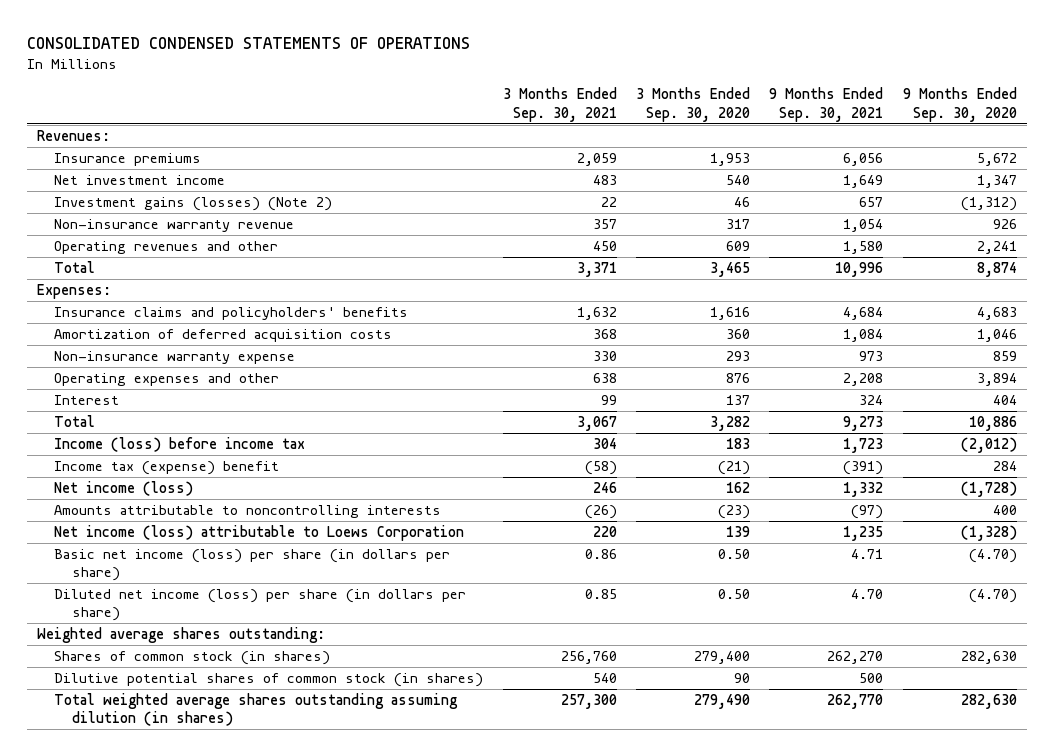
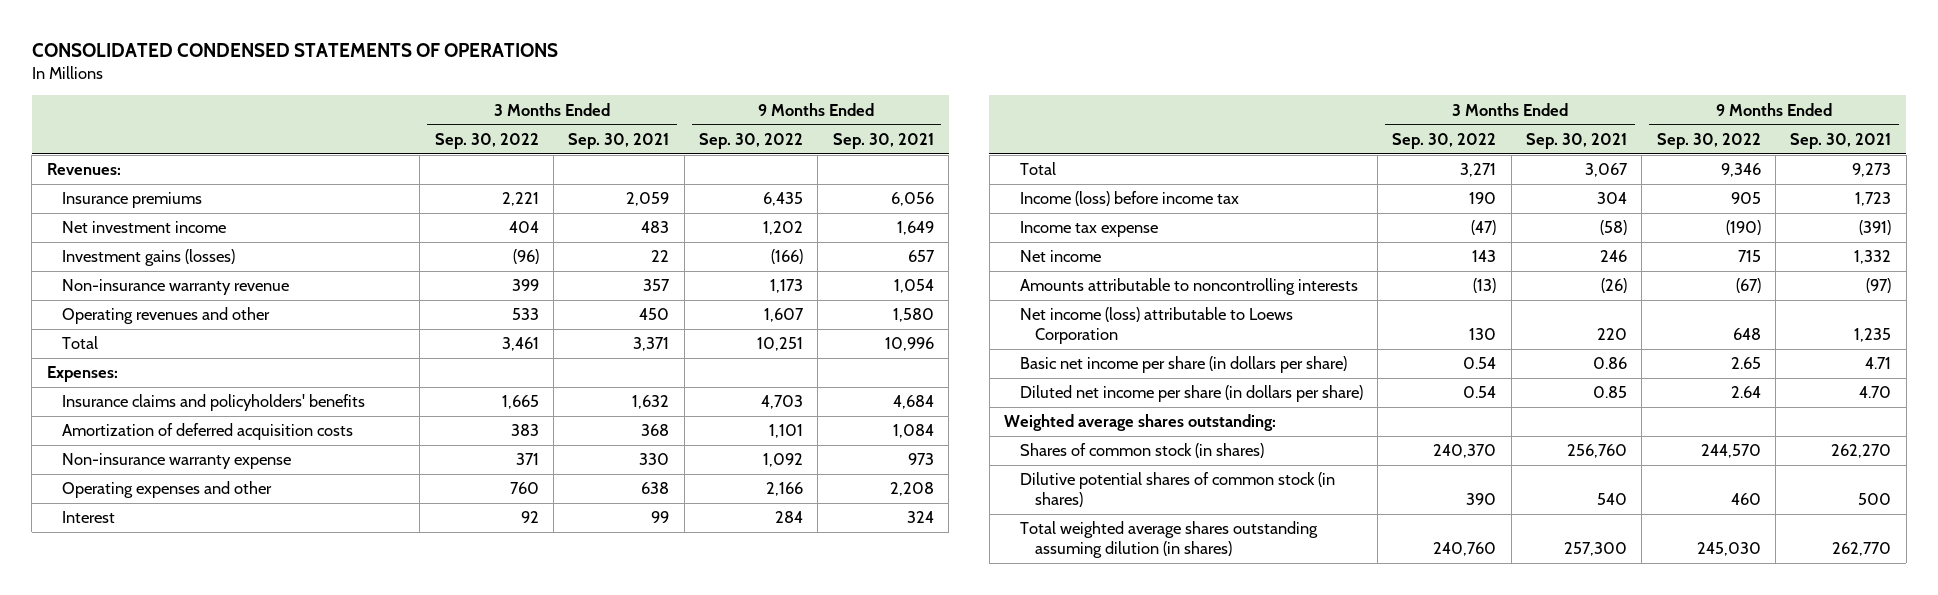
[636,87,751,122] 3 Months Ended Sep. 30, 2020 -> none
[902,87,1017,122] 9 Months Ended Sep. 30, 2020 -> none
none -> [434,132,539,149] Sep. 30, 2022
none -> [699,132,804,149] Sep. 30, 2022
[54,197,333,212] Investment gains (losses) (Note 2) -> [62,249,236,267] Investment gains (losses)
[54,461,280,476] Income tax (expense) benefit -> [1019,221,1158,238] Income tax expense
[54,481,194,497] Net income (loss) -> [1019,250,1101,263] Net income
[54,549,451,582] Basic net income (loss) per share (in dollars per share) -> [1019,356,1347,374] Basic net income per share (in dollars per share)
[54,589,467,622] Diluted net income (loss) per share (in dollars per share) -> [1019,385,1363,403] Diluted net income per share (in dollars per share)

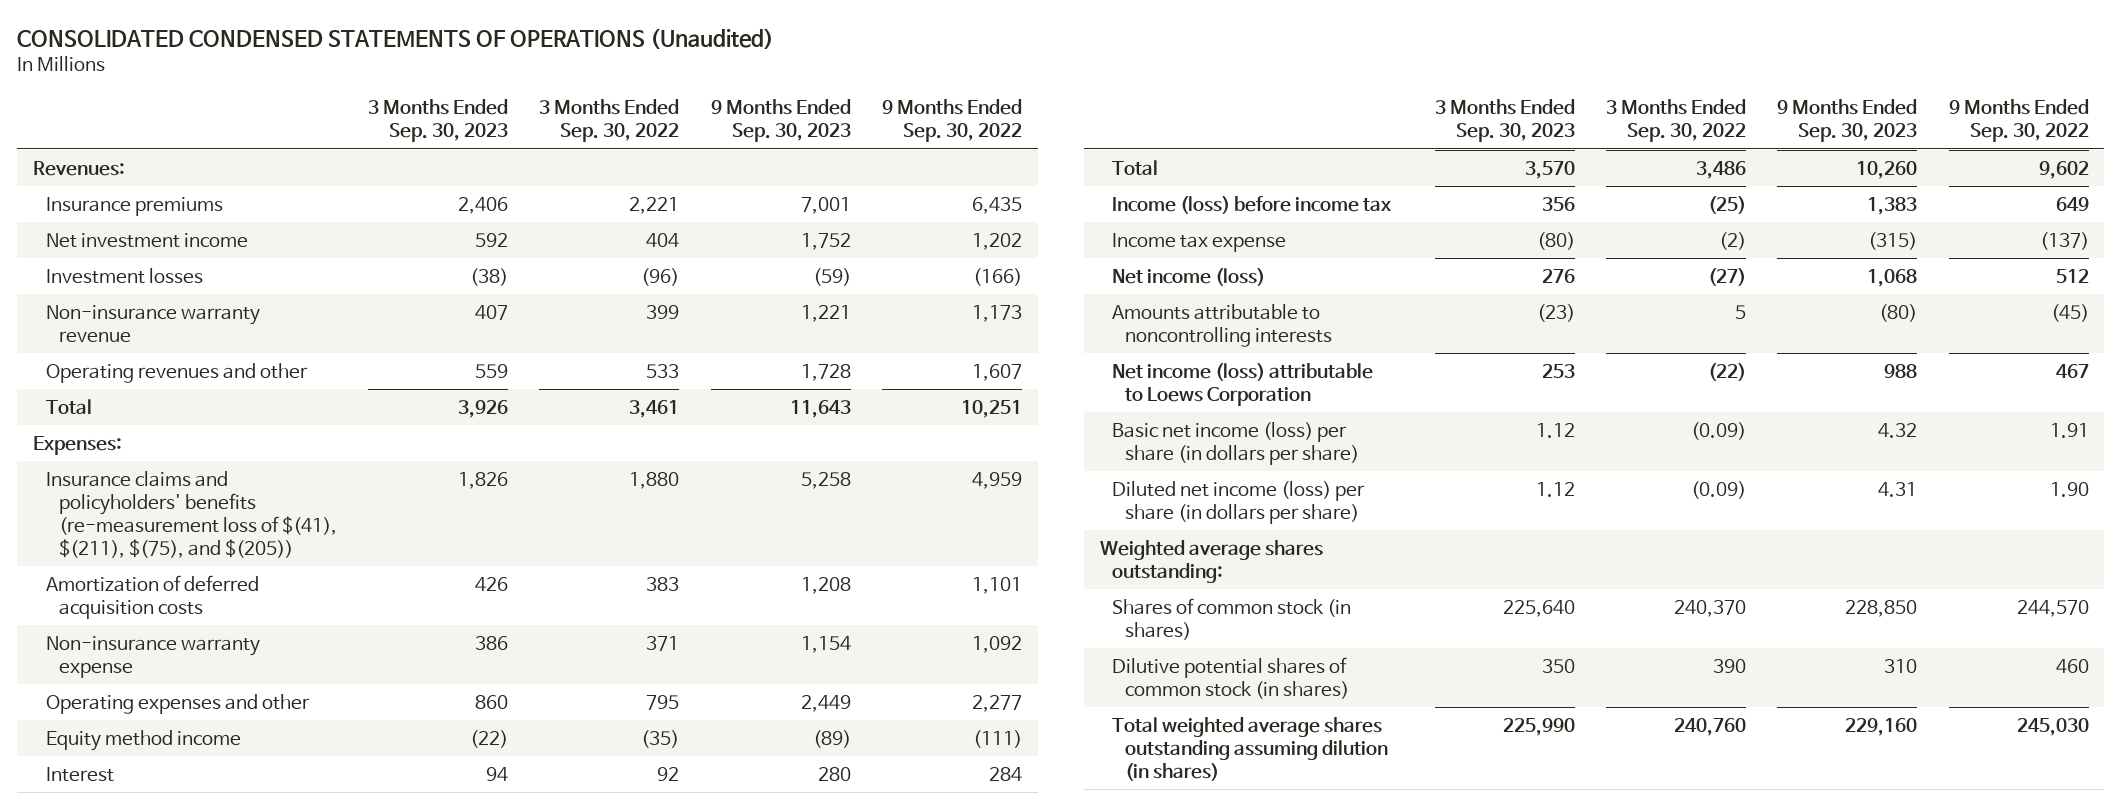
[31,43,558,58] CONSOLIDATED CONDENSED STATEMENTS OF OPERATIONS -> [17,27,775,49] CONSOLIDATED CONDENSED STATEMENTS OF OPERATIONS (Unaudited)
[568,132,670,149] Sep. 30, 2021 -> none
[832,132,934,149] Sep. 30, 2021 -> none
none -> [367,99,508,143] 3 Months Ended Sep. 30, 2023
none -> [710,99,851,143] 9 Months Ended Sep. 30, 2023
[62,249,236,267] Investment gains (losses) -> [45,267,203,284] Investment losses
[62,394,366,412] Insurance claims and policyholders' benefits -> [45,470,337,558] Insurance claims and policyholders' benefits (re-measurement loss of $(41), $(211), $(75), and $(205))
[501,395,539,410] 1,665 -> [629,471,680,489] 1,880
[761,395,804,410] 4,703 -> [972,471,1023,489] 4,959
[509,482,539,495] 760 -> [646,694,680,710] 795
[766,482,804,497] 2,166 -> [972,694,1023,712] 2,277
none -> [45,729,241,751] Equity method income
[1460,163,1497,178] 3,271 -> [1696,160,1747,179] 3,486
[1720,163,1761,178] 9,346 -> [2038,160,2089,179] 9,602
[1469,192,1497,205] 190 -> [1708,195,1747,214] (25)
[1730,192,1761,205] 905 -> [2055,196,2089,211] 649
[1471,220,1497,236] (47) -> [1719,231,1747,250] (2)
[1725,220,1761,236] (190) -> [2039,231,2089,250] (137)
[1019,250,1101,263] Net income -> [1112,267,1266,286] Net income (loss)
[1472,250,1497,263] 143 -> [1708,267,1747,286] (27)
[1737,250,1761,263] 715 -> [2055,268,2089,283] 512
[1473,278,1497,294] (13) -> [1735,304,1747,319] 5
[1735,278,1761,294] (67) -> [2050,303,2089,322] (45)
[1469,327,1497,340] 130 -> [1708,362,1747,381] (22)
[1732,327,1761,340] 648 -> [2055,363,2089,378] 467
[1019,356,1347,374] Basic net income per share (in dollars per share) -> [1112,421,1360,465] Basic net income (loss) per share (in dollars per share)
[1463,357,1497,370] 0.54 -> [1691,421,1747,440] (0.09)
[1730,357,1761,370] 2.65 -> [2049,422,2089,438] 1.91
[1019,385,1363,403] Diluted net income per share (in dollars per share) -> [1112,480,1366,524] Diluted net income (loss) per share (in dollars per share)
[1463,386,1497,399] 0.54 -> [1691,480,1747,499] (0.09)
[1730,386,1761,399] 2.64 -> [2049,481,2089,497] 1.90

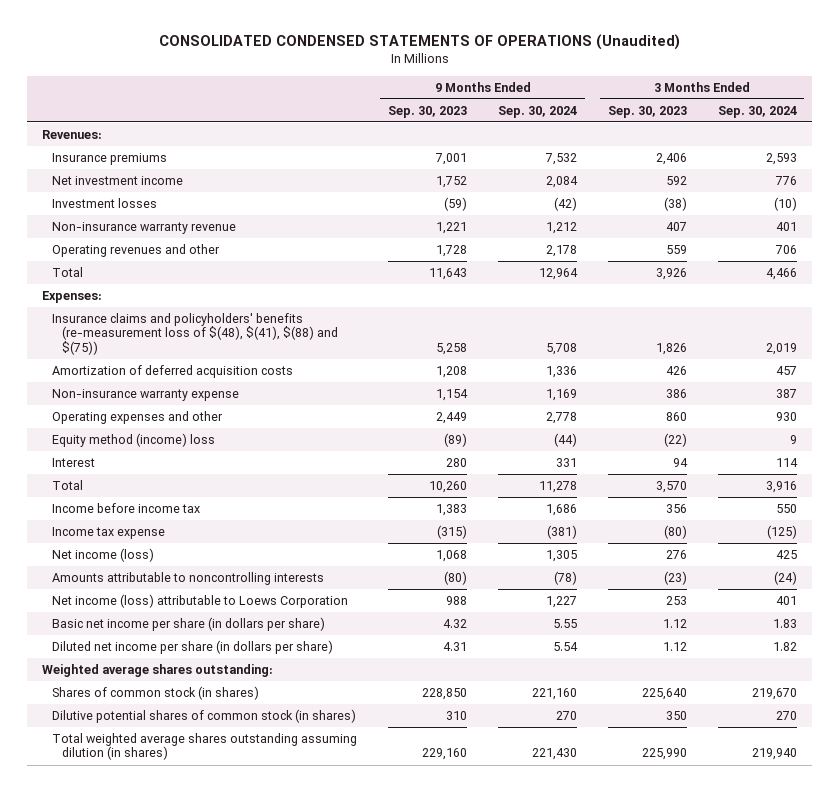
[539,99,680,143] 3 Months Ended Sep. 30, 2022 -> none
[882,99,1023,143] 9 Months Ended Sep. 30, 2022 -> none
none -> [497,105,577,118] Sep. 30, 2024
none -> [717,105,797,118] Sep. 30, 2024
[45,470,337,558] Insurance claims and policyholders' benefits (re-measurement loss of $(41), $(211), $(75), and $(205)) -> [52,312,339,356] Insurance claims and policyholders' benefits (re-measurement loss of $(48), $(41), $(88) and $(75))
[45,729,241,751] Equity method income -> [52,432,216,447] Equity method (income) loss
[1112,195,1392,214] Income (loss) before income tax -> [52,502,201,513] Income before income tax
[1112,421,1360,465] Basic net income (loss) per share (in dollars per share) -> [52,616,326,631] Basic net income per share (in dollars per share)
[1112,480,1366,524] Diluted net income (loss) per share (in dollars per share) -> [52,639,334,654] Diluted net income per share (in dollars per share)

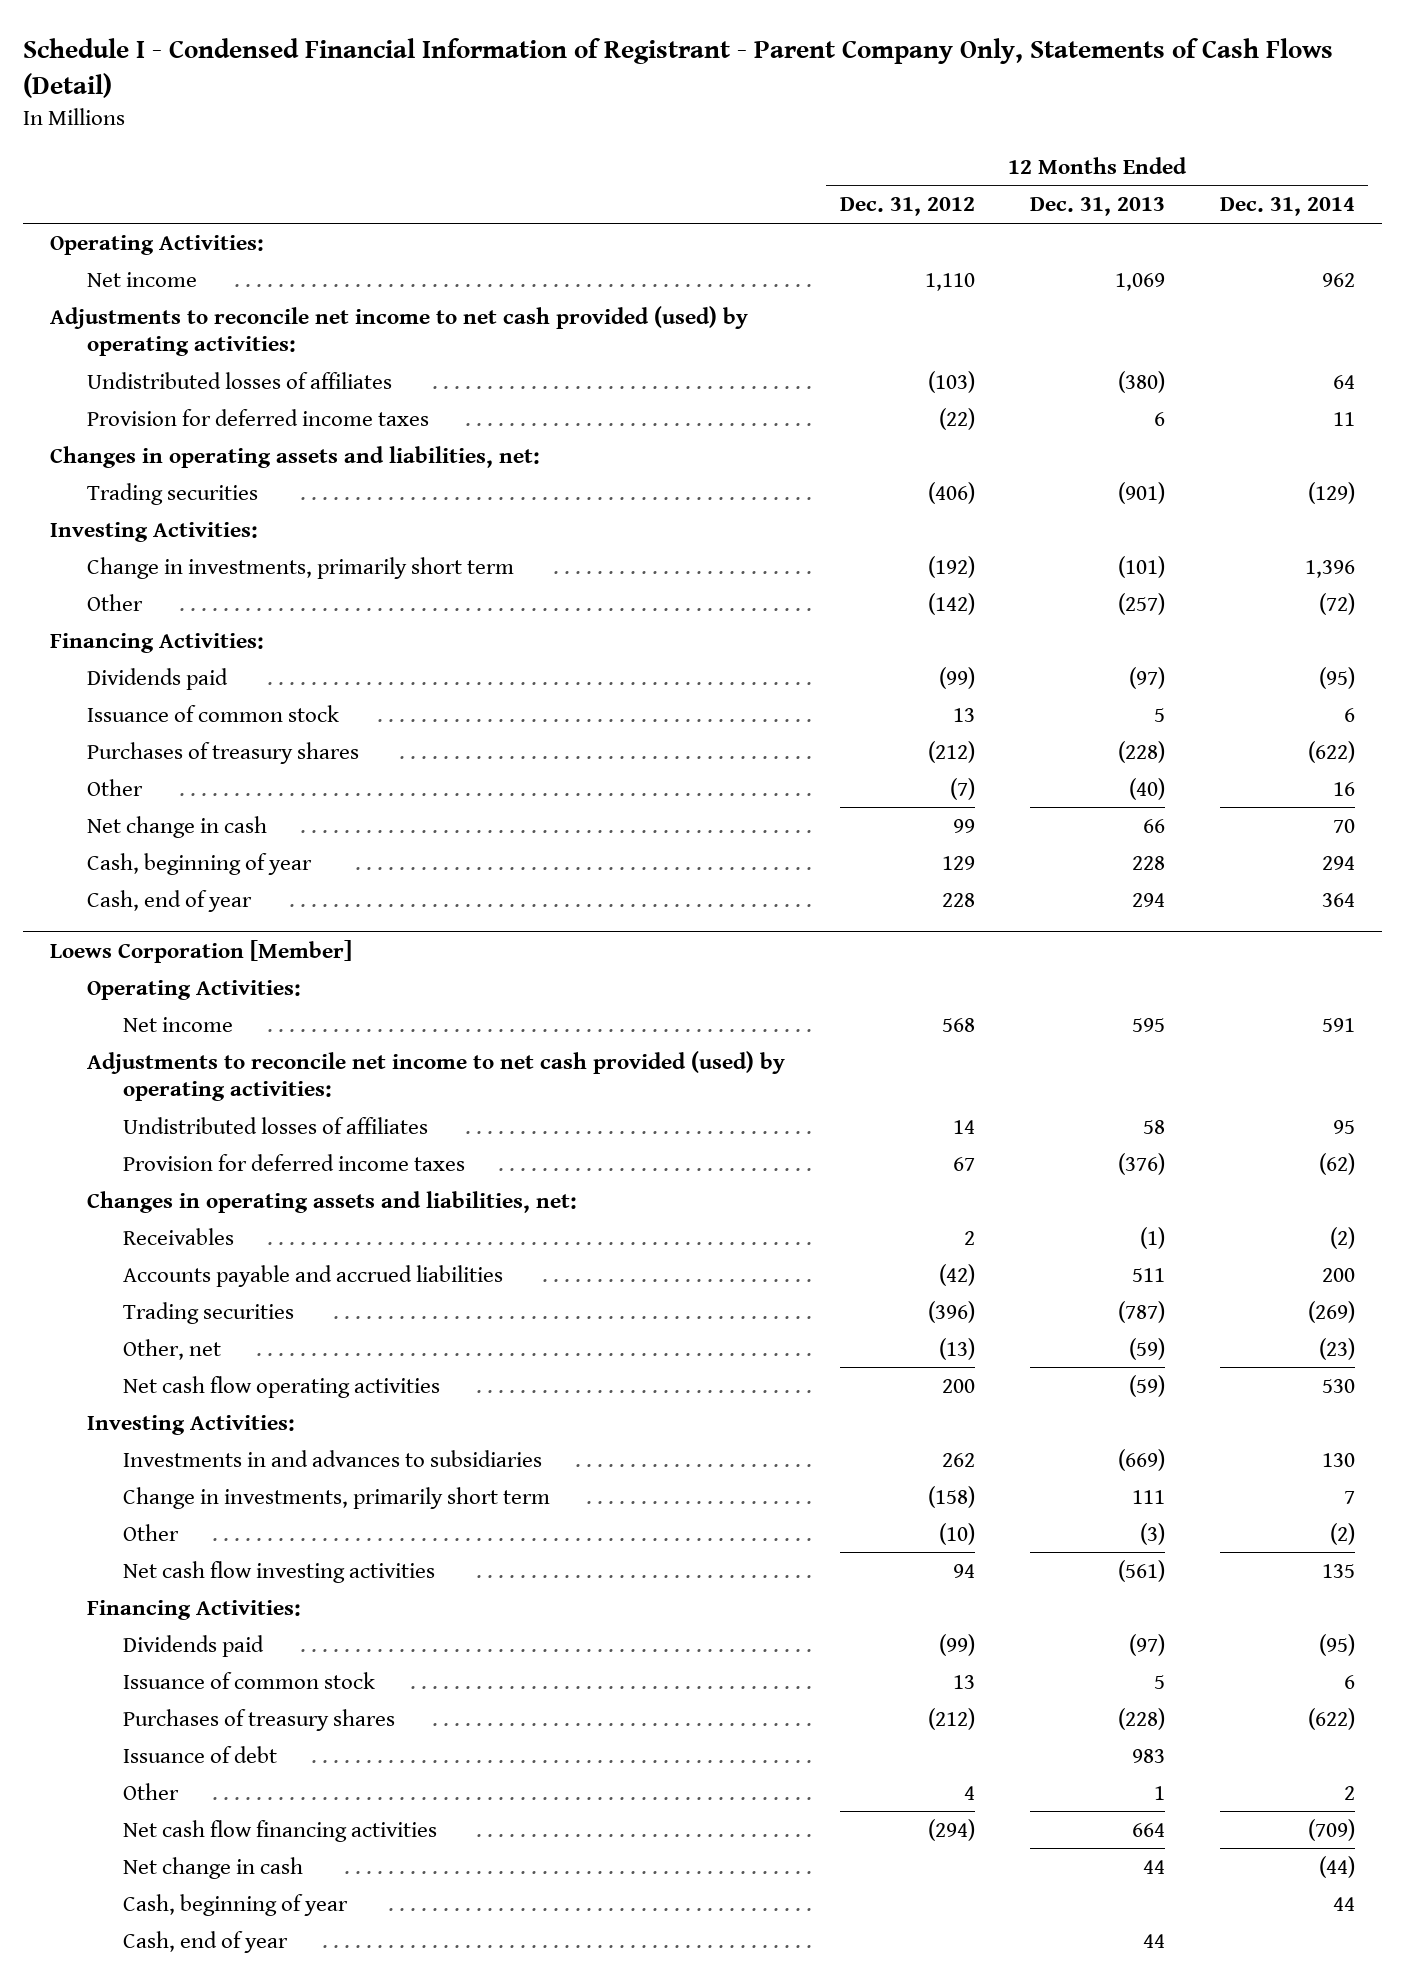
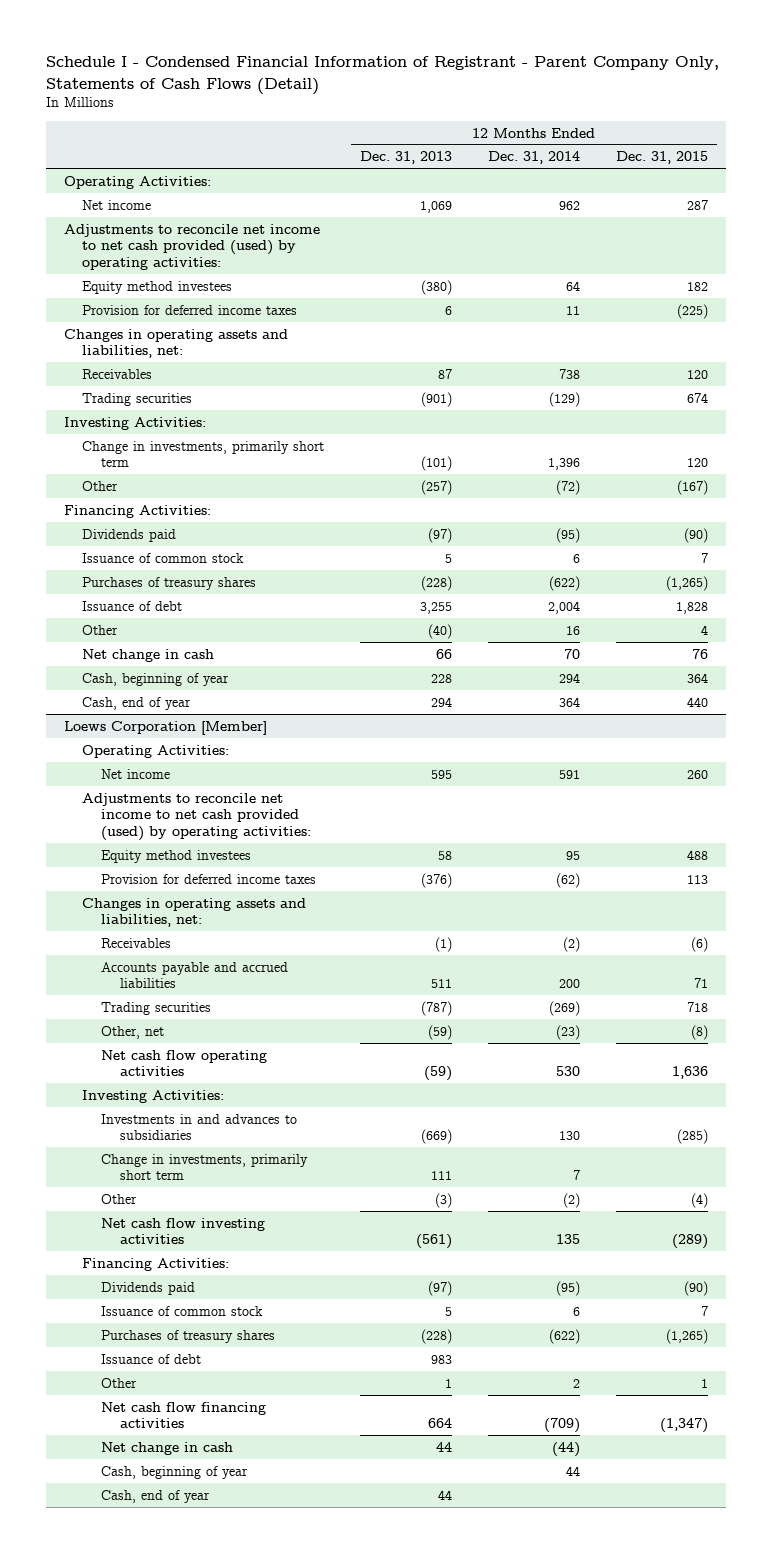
[839,197,975,217] Dec. 31, 2012 -> none
none -> [616,151,709,165] Dec. 31, 2015
[86,371,392,389] Undistributed losses of affiliates -> [82,280,233,294] Equity method investees
none -> [82,368,153,379] Receivables
none -> [82,600,183,611] Issuance of debt
[123,1116,429,1134] Undistributed losses of affiliates -> [100,849,251,863] Equity method investees

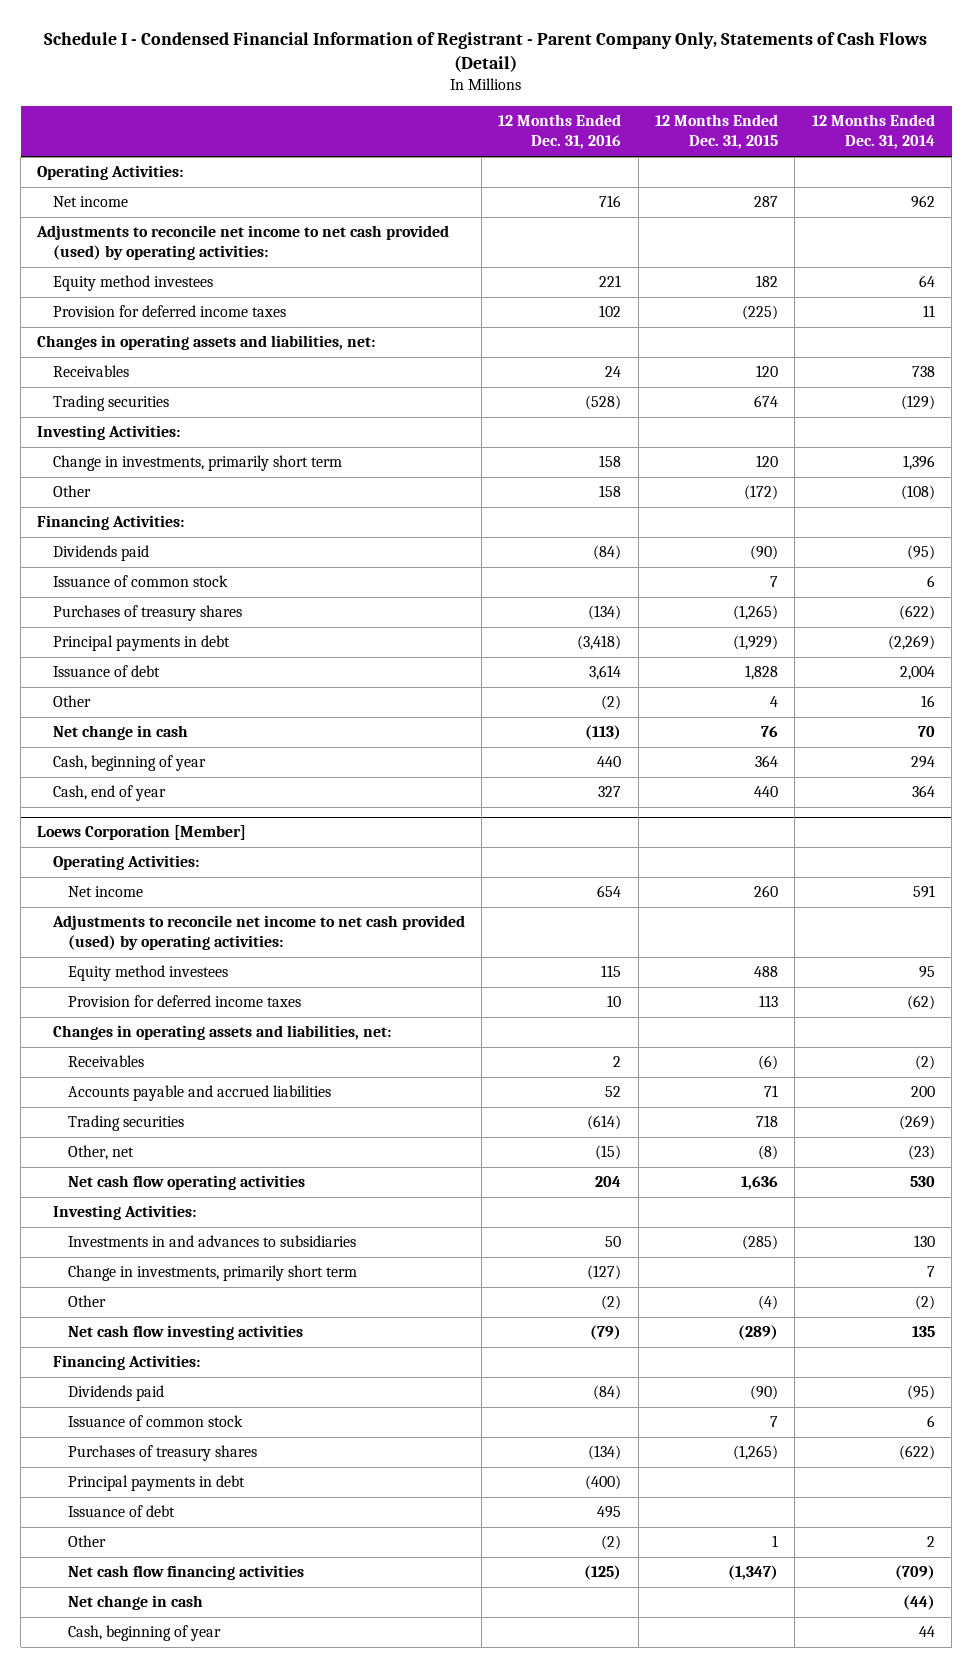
[360,151,453,165] Dec. 31, 2013 -> none
none -> [498,114,622,150] 12 Months Ended Dec. 31, 2016
[556,479,581,495] (72) -> [900,485,935,501] (108)
[677,479,709,495] (167) -> [744,485,779,501] (172)
none -> [52,635,230,652] Principal payments in debt
none -> [67,1475,245,1492] Principal payments in debt
[100,1489,210,1503] Cash, end of year -> none

